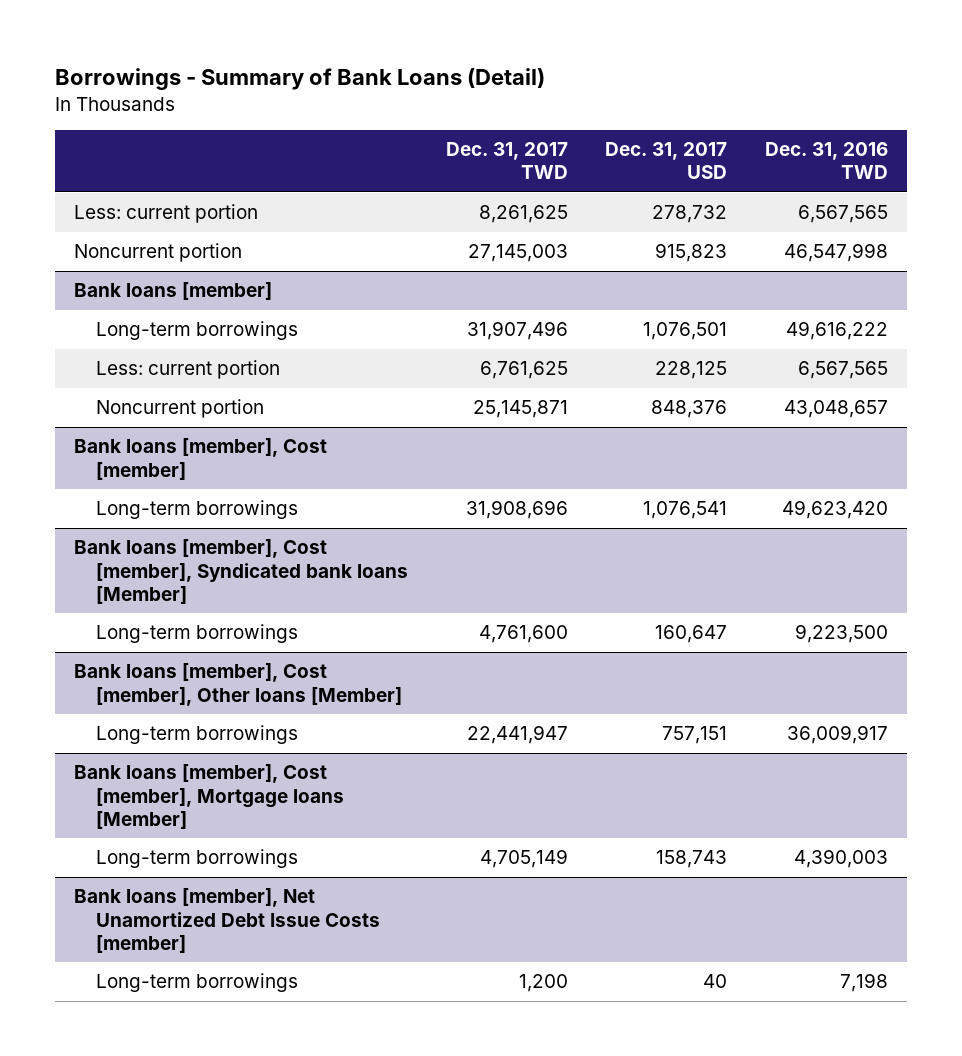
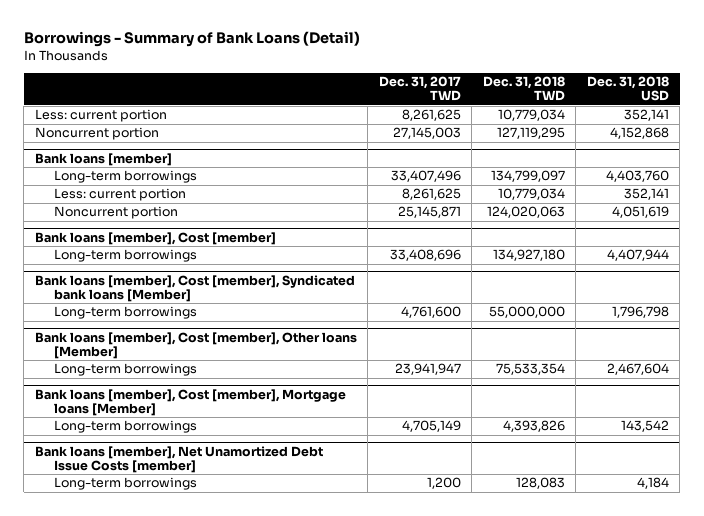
[605,142,728,180] Dec. 31, 2017 USD -> none
[765,142,889,180] Dec. 31, 2016 TWD -> none
none -> [482,76,565,102] Dec. 31, 2018 TWD
none -> [586,76,669,102] Dec. 31, 2018 USD
[466,321,568,341] 31,907,496 -> [390,170,461,183] 33,407,496
[479,361,568,380] 6,761,625 -> [401,188,461,201] 8,261,625
[465,500,568,520] 31,908,696 -> [389,249,461,262] 33,408,696
[466,725,568,745] 22,441,947 -> [394,363,461,376] 23,941,947

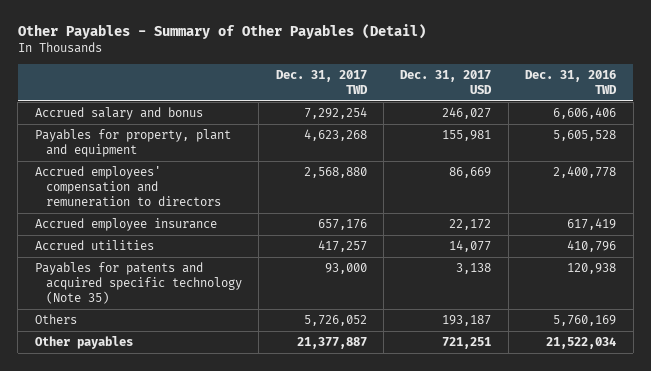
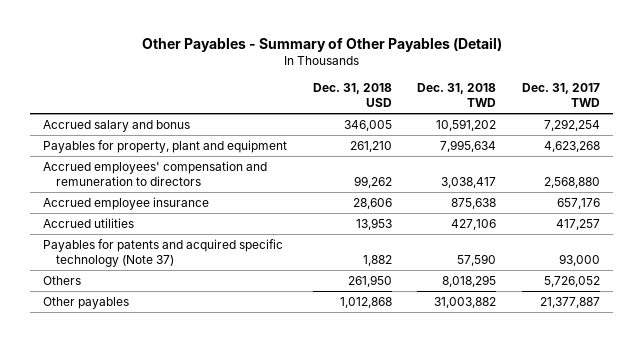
[400,69,493,94] Dec. 31, 2017 USD -> none
[525,69,618,94] Dec. 31, 2016 TWD -> none
none -> [312,83,392,108] Dec. 31, 2018 USD
none -> [417,83,497,108] Dec. 31, 2018 TWD
[34,262,242,304] Payables for patents and acquired specific technology (Note 35) -> [43,238,284,267] Payables for patents and acquired specific technology (Note 37)

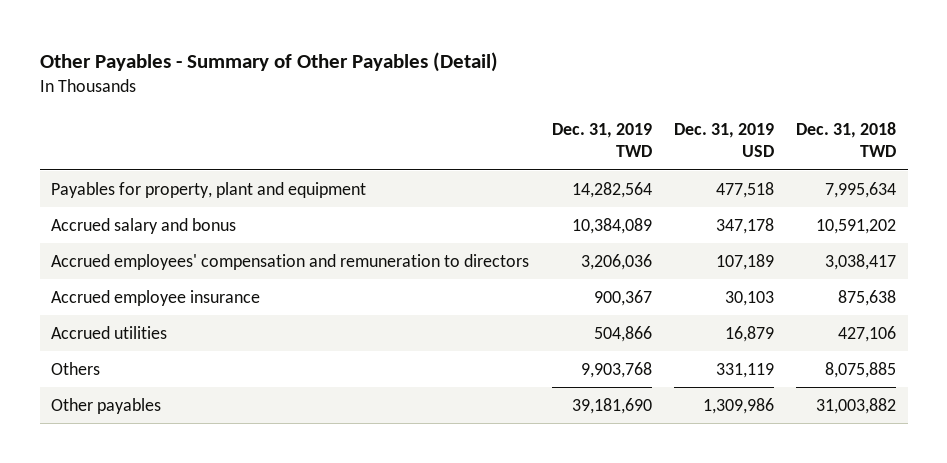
[312,83,392,108] Dec. 31, 2018 USD -> none
[521,83,600,108] Dec. 31, 2017 TWD -> none
none -> [551,122,652,158] Dec. 31, 2019 TWD
none -> [673,122,774,158] Dec. 31, 2019 USD
[43,119,191,132] Accrued salary and bonus -> [51,218,237,235] Accrued salary and bonus
[43,238,284,267] Payables for patents and acquired specific technology (Note 37) -> none
[442,274,497,287] 8,018,295 -> [825,362,897,379] 8,075,885

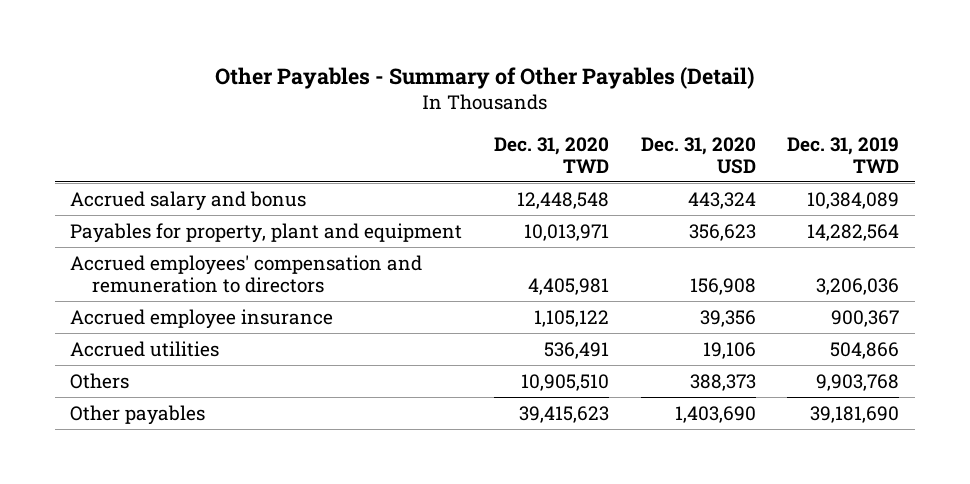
[673,122,774,158] Dec. 31, 2019 USD -> none
[796,121,897,158] Dec. 31, 2018 TWD -> none
none -> [493,136,609,173] Dec. 31, 2020 TWD
none -> [640,136,756,174] Dec. 31, 2020 USD
[51,182,367,199] Payables for property, plant and equipment -> [70,222,463,243] Payables for property, plant and equipment

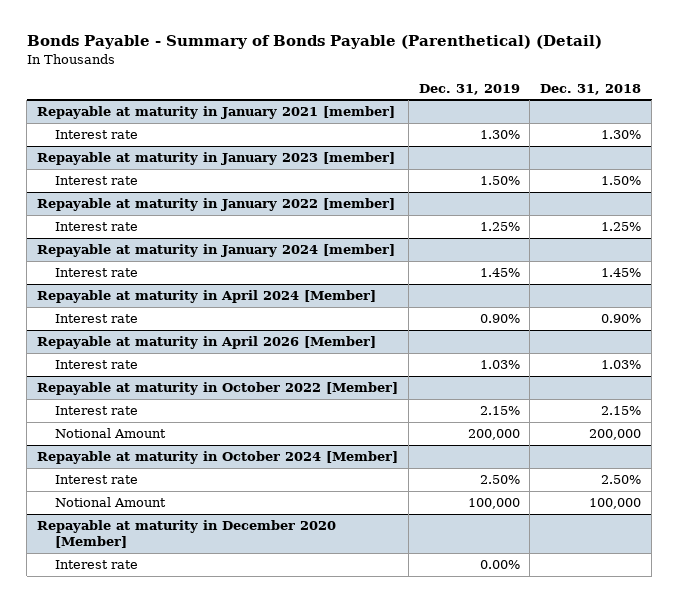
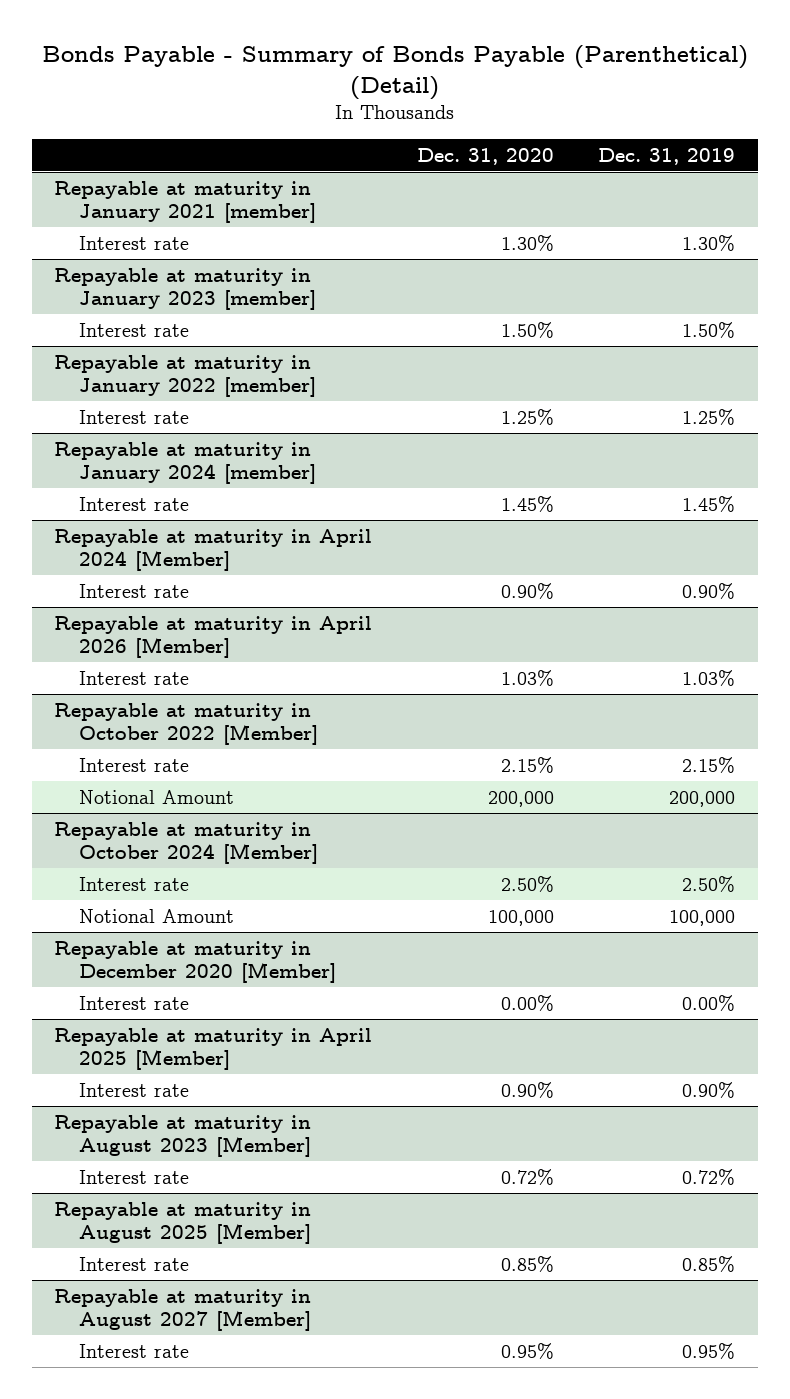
[540,83,642,95] Dec. 31, 2018 -> none
none -> [416,147,554,165] Dec. 31, 2020
none -> [54,1027,373,1070] Repayable at maturity in April 2025 [Member]
none -> [79,1082,190,1097] Interest rate
none -> [54,1114,312,1157] Repayable at maturity in August 2023 [Member]
none -> [79,1169,190,1184] Interest rate
none -> [54,1201,312,1244] Repayable at maturity in August 2025 [Member]
none -> [79,1256,190,1271] Interest rate
none -> [54,1288,312,1331] Repayable at maturity in August 2027 [Member]
none -> [79,1343,190,1358] Interest rate

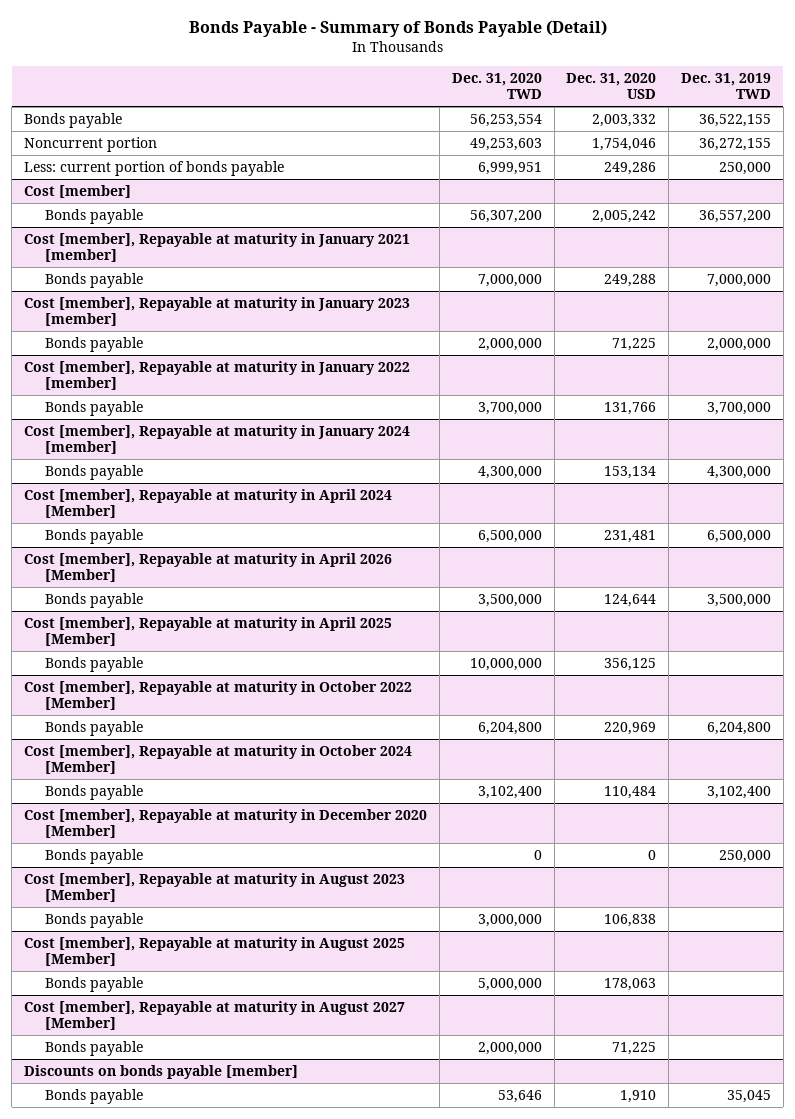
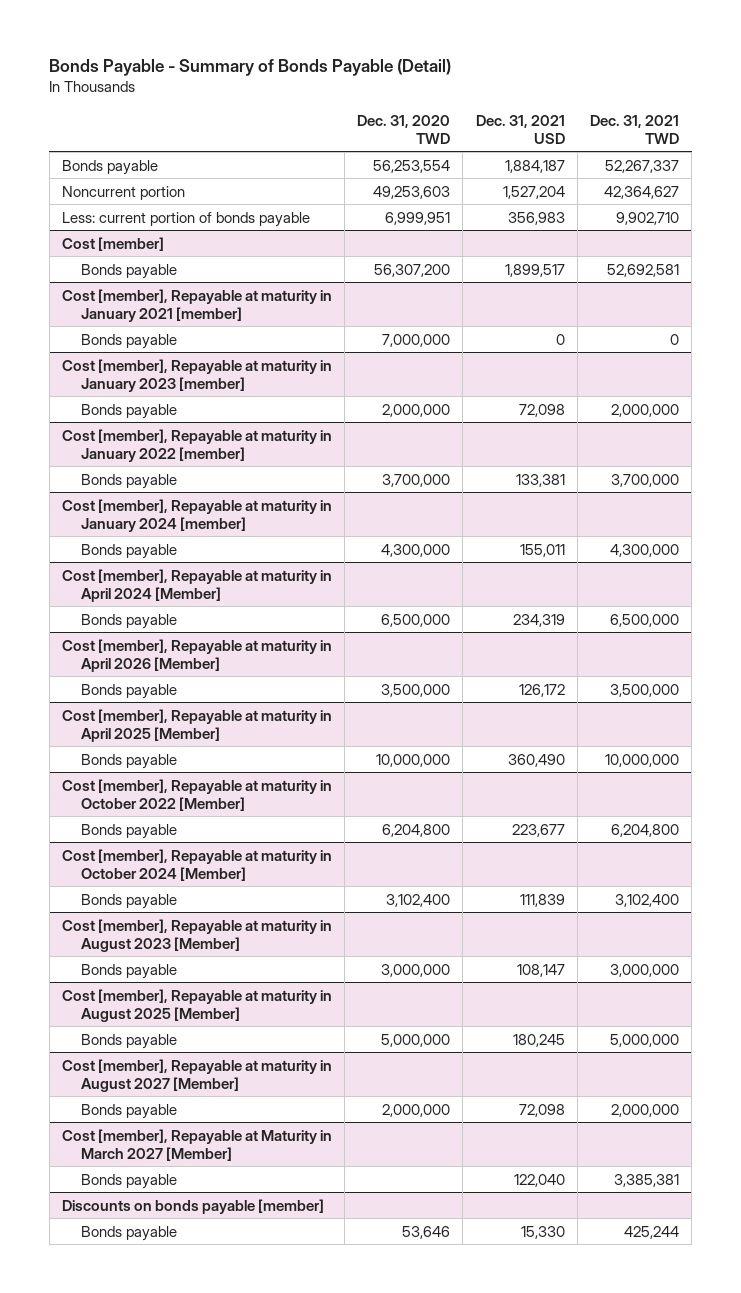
[566,72,657,100] Dec. 31, 2020 USD -> none
[681,72,772,100] Dec. 31, 2019 TWD -> none
none -> [475,114,565,144] Dec. 31, 2021 USD
none -> [590,114,680,144] Dec. 31, 2021 TWD
[24,808,428,839] Cost [member], Repayable at maturity in December 2020 [Member] -> none
[44,848,143,864] Bonds payable -> none
none -> [61,1128,332,1161] Cost [member], Repayable at Maturity in March 2027 [Member]
none -> [81,1173,178,1189] Bonds payable

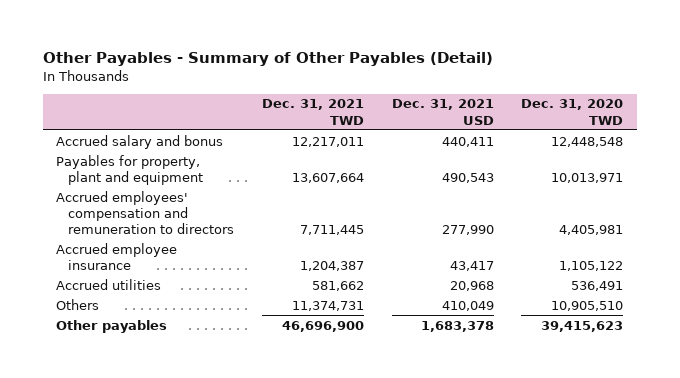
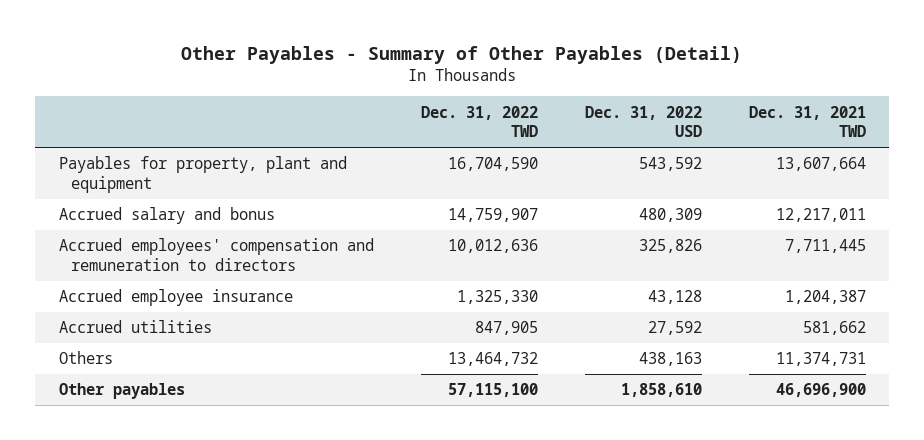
[391,99,494,125] Dec. 31, 2021 USD -> none
[521,99,624,125] Dec. 31, 2020 TWD -> none
none -> [420,105,538,138] Dec. 31, 2022 TWD
none -> [584,105,702,138] Dec. 31, 2022 USD
[56,134,224,149] Accrued salary and bonus -> [58,207,275,225] Accrued salary and bonus

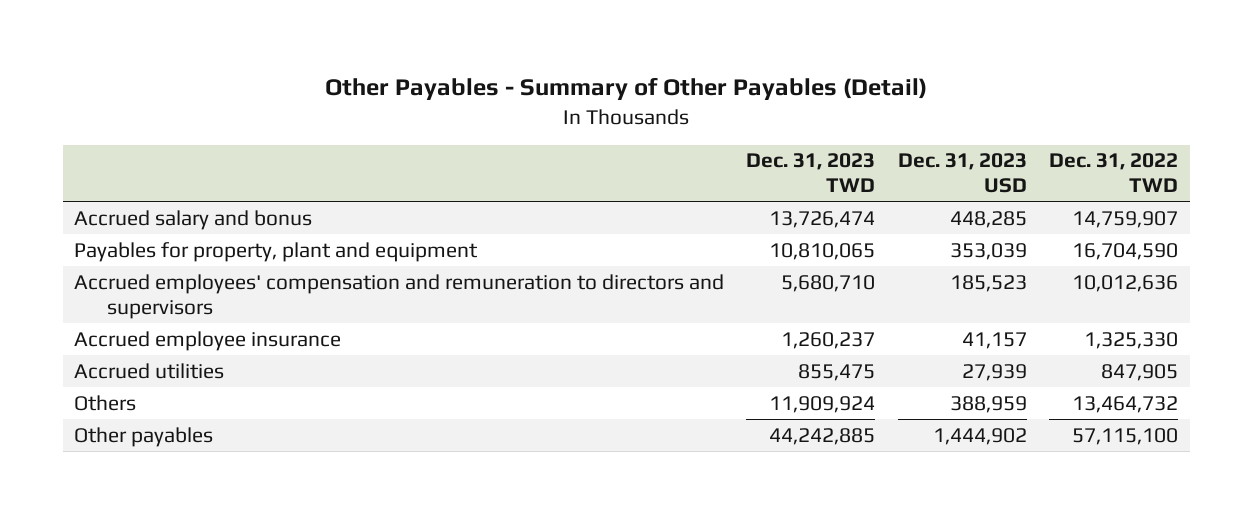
[584,105,702,138] Dec. 31, 2022 USD -> none
[748,105,866,138] Dec. 31, 2021 TWD -> none
none -> [746,153,876,193] Dec. 31, 2023 TWD
none -> [897,153,1027,194] Dec. 31, 2023 USD
[58,156,347,194] Payables for property, plant and equipment -> [73,241,478,262] Payables for property, plant and equipment
[58,238,374,272] Accrued employees' compensation and remuneration to directors -> [73,273,724,319] Accrued employees' compensation and remuneration to directors and supervisors

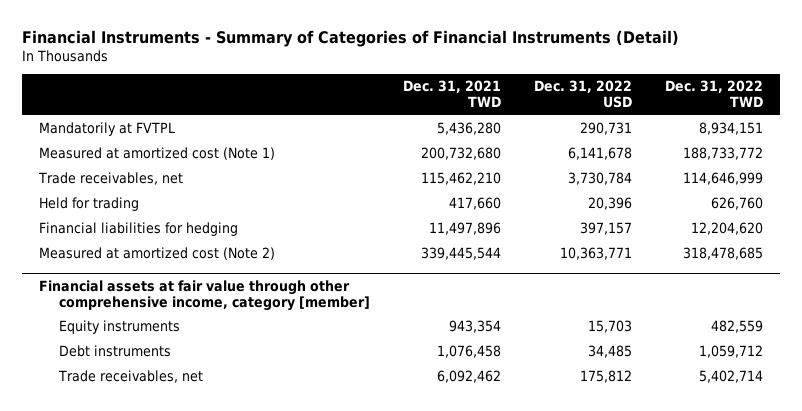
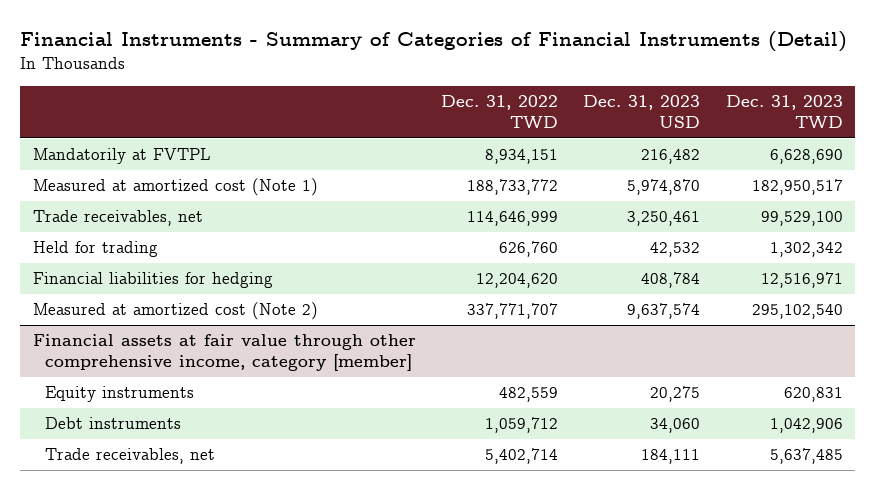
[402,80,501,108] Dec. 31, 2021 TWD -> none
[533,80,632,109] Dec. 31, 2022 USD -> none
none -> [583,94,701,128] Dec. 31, 2023 USD
none -> [725,94,843,128] Dec. 31, 2023 TWD
[682,247,763,261] 318,478,685 -> [466,303,558,320] 337,771,707

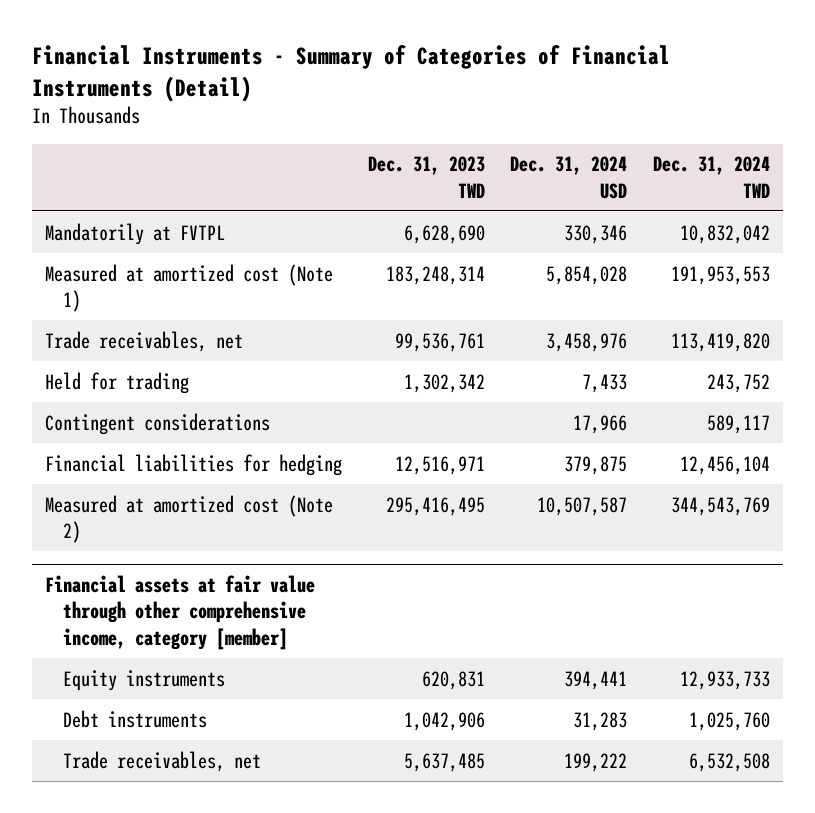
[440,94,558,128] Dec. 31, 2022 TWD -> none
[583,94,701,128] Dec. 31, 2023 USD -> none
none -> [510,156,628,199] Dec. 31, 2024 USD
none -> [653,156,771,198] Dec. 31, 2024 TWD
[751,179,843,196] 182,950,517 -> [385,265,485,285] 183,248,314
[760,211,843,227] 99,529,100 -> [394,332,485,352] 99,536,761
none -> [45,412,271,435] Contingent considerations
[751,304,843,320] 295,102,540 -> [385,496,485,516] 295,416,495

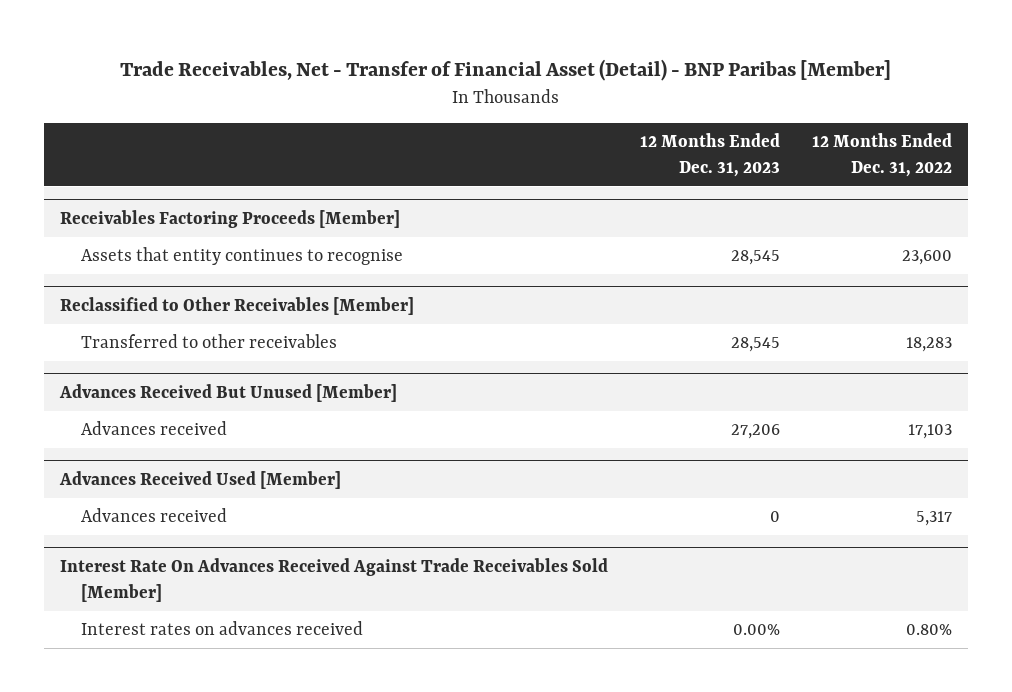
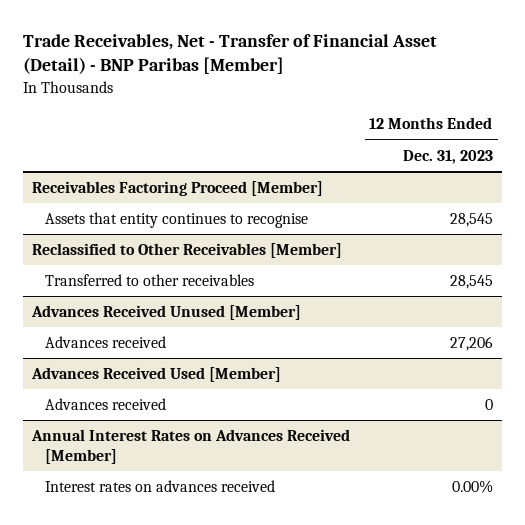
[811,133,952,177] 12 Months Ended Dec. 31, 2022 -> none
[60,210,401,229] Receivables Factoring Proceeds [Member] -> [32,181,324,197] Receivables Factoring Proceed [Member]
[59,384,398,403] Advances Received But Unused [Member] -> [31,305,302,321] Advances Received Unused [Member]
[60,558,609,602] Interest Rate On Advances Received Against Trade Receivables Sold [Member] -> [31,429,351,464] Annual Interest Rates on Advances Received [Member]

